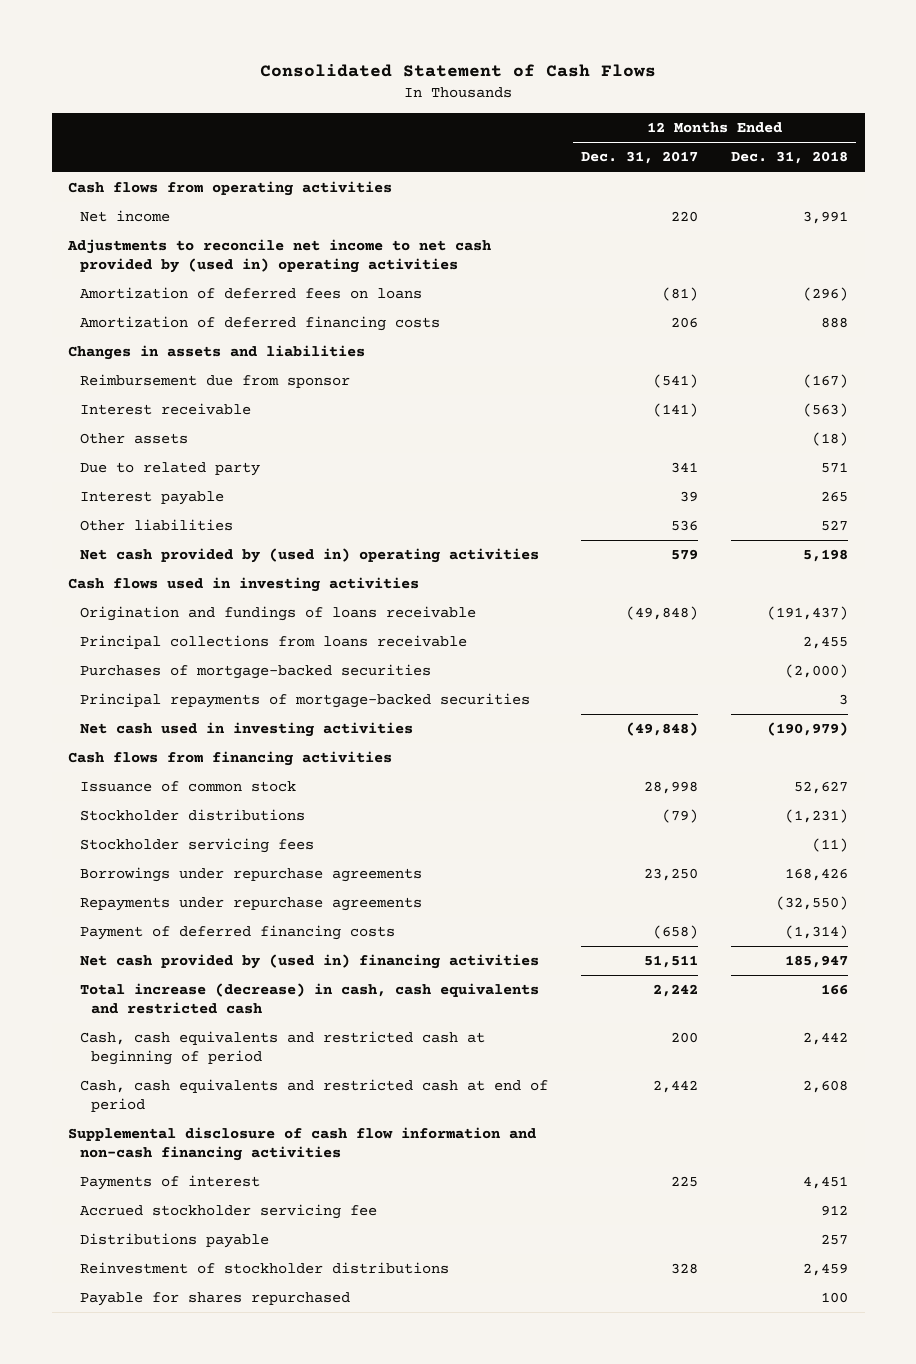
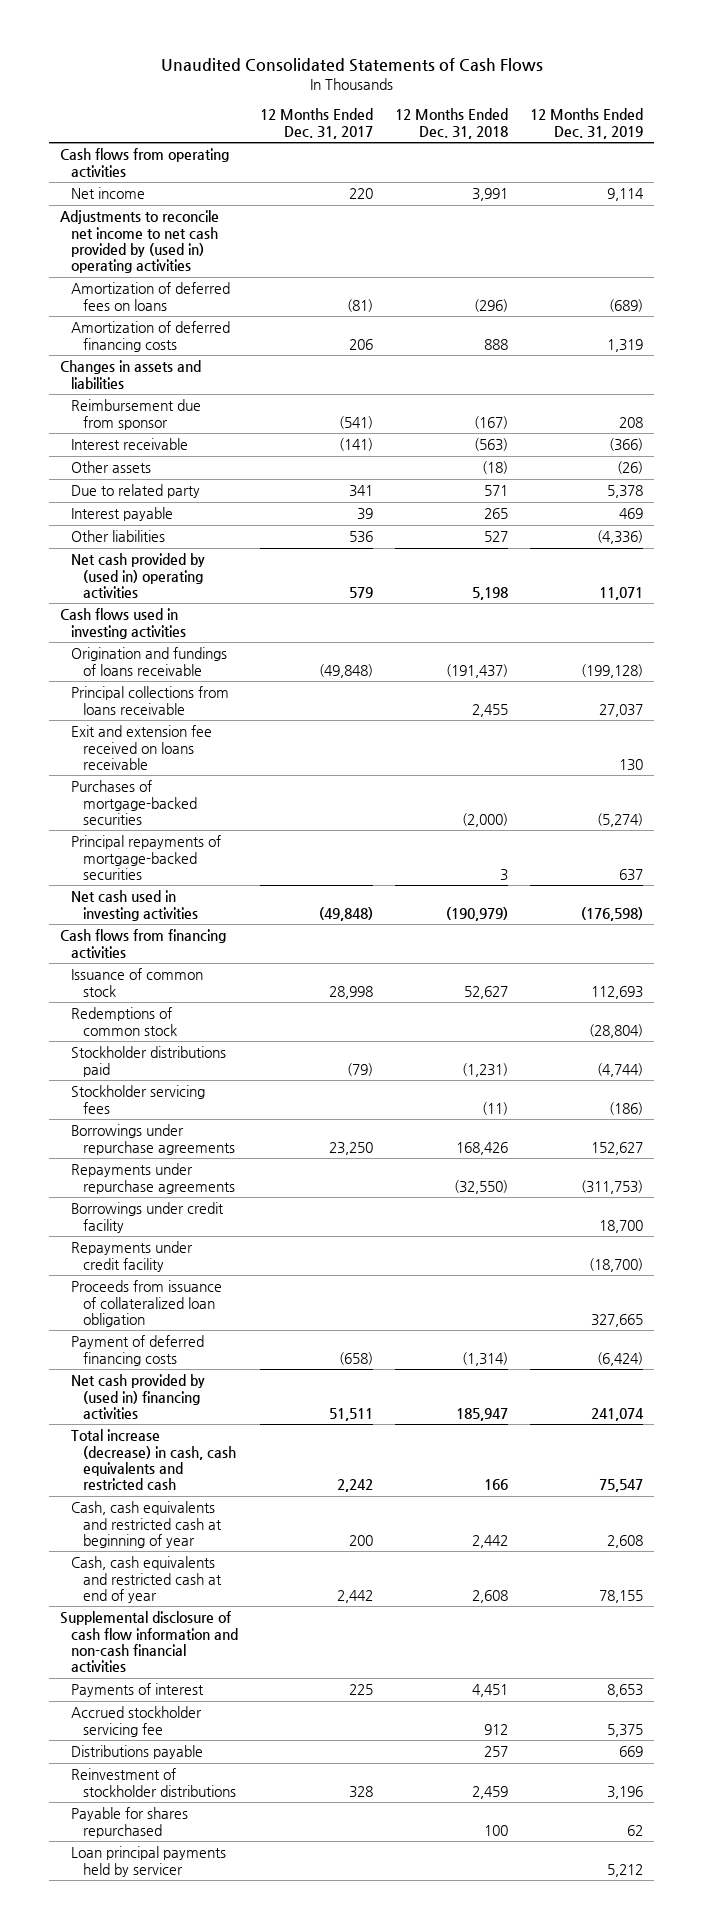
[260,63,657,77] Consolidated Statement of Cash Flows -> [160,58,543,73] Unaudited Consolidated Statements of Cash Flows
none -> [530,108,644,139] 12 Months Ended Dec. 31, 2019
none -> [71,725,213,770] Exit and extension fee received on loans receivable
none -> [71,1007,178,1036] Redemptions of common stock
[79,809,305,822] Stockholder distributions -> [71,1046,227,1077] Stockholder distributions paid
none -> [71,1202,225,1233] Borrowings under credit facility
none -> [71,1241,194,1272] Repayments under credit facility
none -> [71,1280,223,1327] Proceeds from issuance of collateralized loan obligation
[79,1031,485,1065] Cash, cash equivalents and restricted cash at beginning of period -> [71,1501,223,1548] Cash, cash equivalents and restricted cash at beginning of year
[79,1079,548,1112] Cash, cash equivalents and restricted cash at end of period -> [71,1556,223,1603] Cash, cash equivalents and restricted cash at end of year
[68,1127,537,1161] Supplemental disclosure of cash flow information and non-cash financing activities -> [59,1611,239,1672] Supplemental disclosure of cash flow information and non-cash financial activities
none -> [71,1846,227,1877] Loan principal payments held by servicer

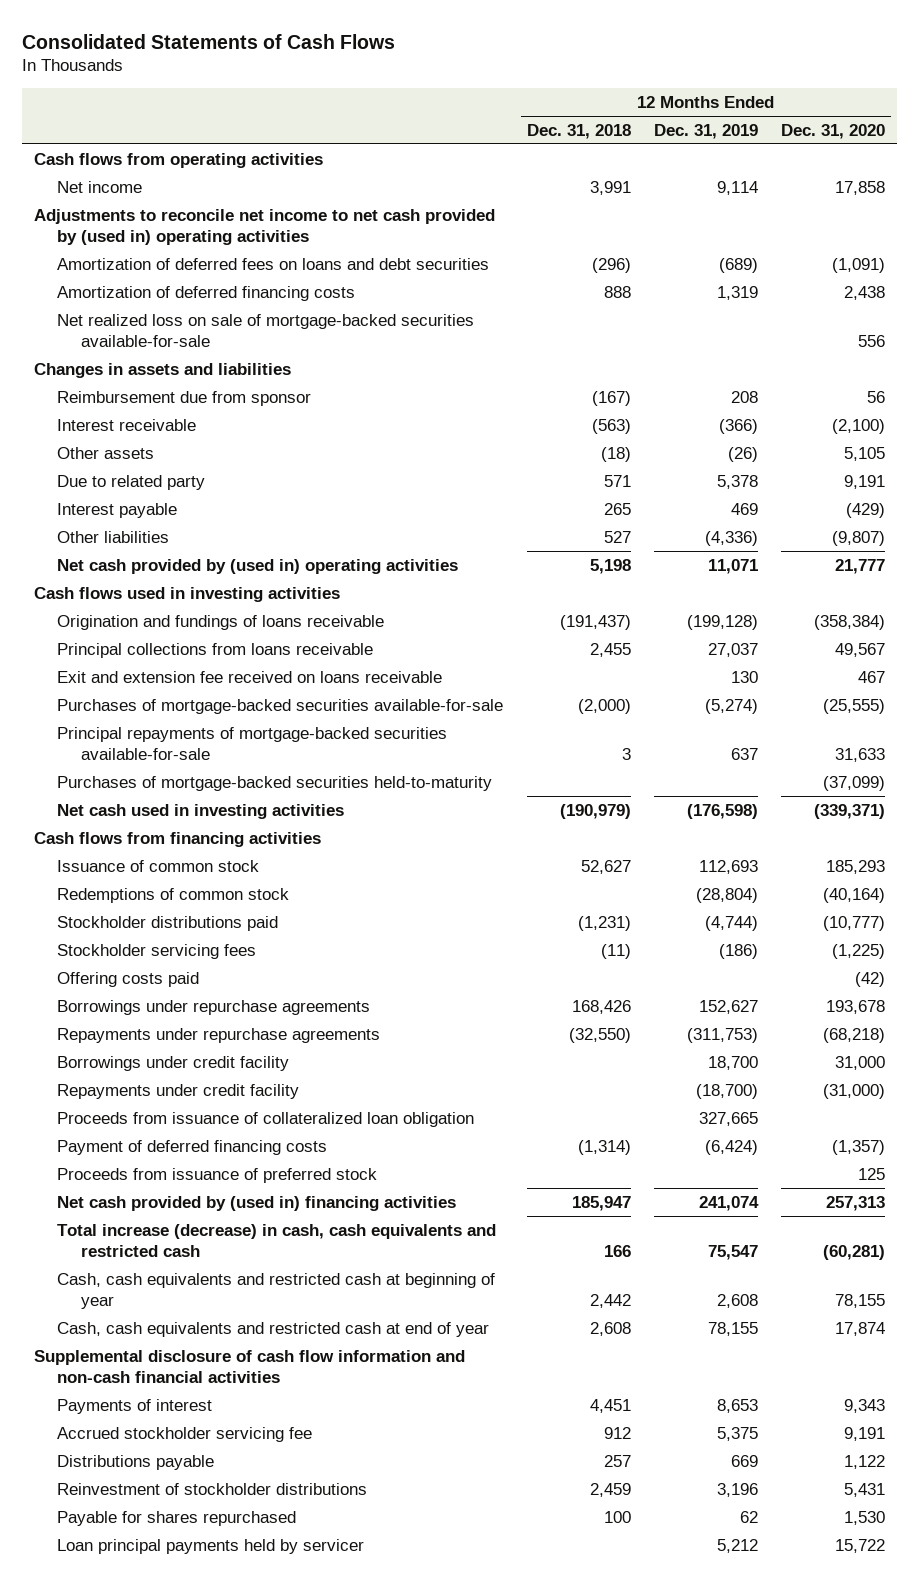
[160,58,543,73] Unaudited Consolidated Statements of Cash Flows -> [22,33,396,49] Consolidated Statements of Cash Flows
[260,108,374,139] 12 Months Ended Dec. 31, 2017 -> none
none -> [781,123,886,139] Dec. 31, 2020
[71,282,231,311] Amortization of deferred fees on loans -> [57,257,490,270] Amortization of deferred fees on loans and debt securities
none -> [57,313,475,347] Net realized loss on sale of mortgage-backed securities available-for-sale
[71,780,198,825] Purchases of mortgage-backed securities -> [57,698,504,714] Purchases of mortgage-backed securities available-for-sale
[71,835,222,880] Principal repayments of mortgage-backed securities -> [57,726,448,760] Principal repayments of mortgage-backed securities available-for-sale
none -> [57,775,493,791] Purchases of mortgage-backed securities held-to-maturity
none -> [57,971,200,987] Offering costs paid
none -> [57,1167,378,1183] Proceeds from issuance of preferred stock

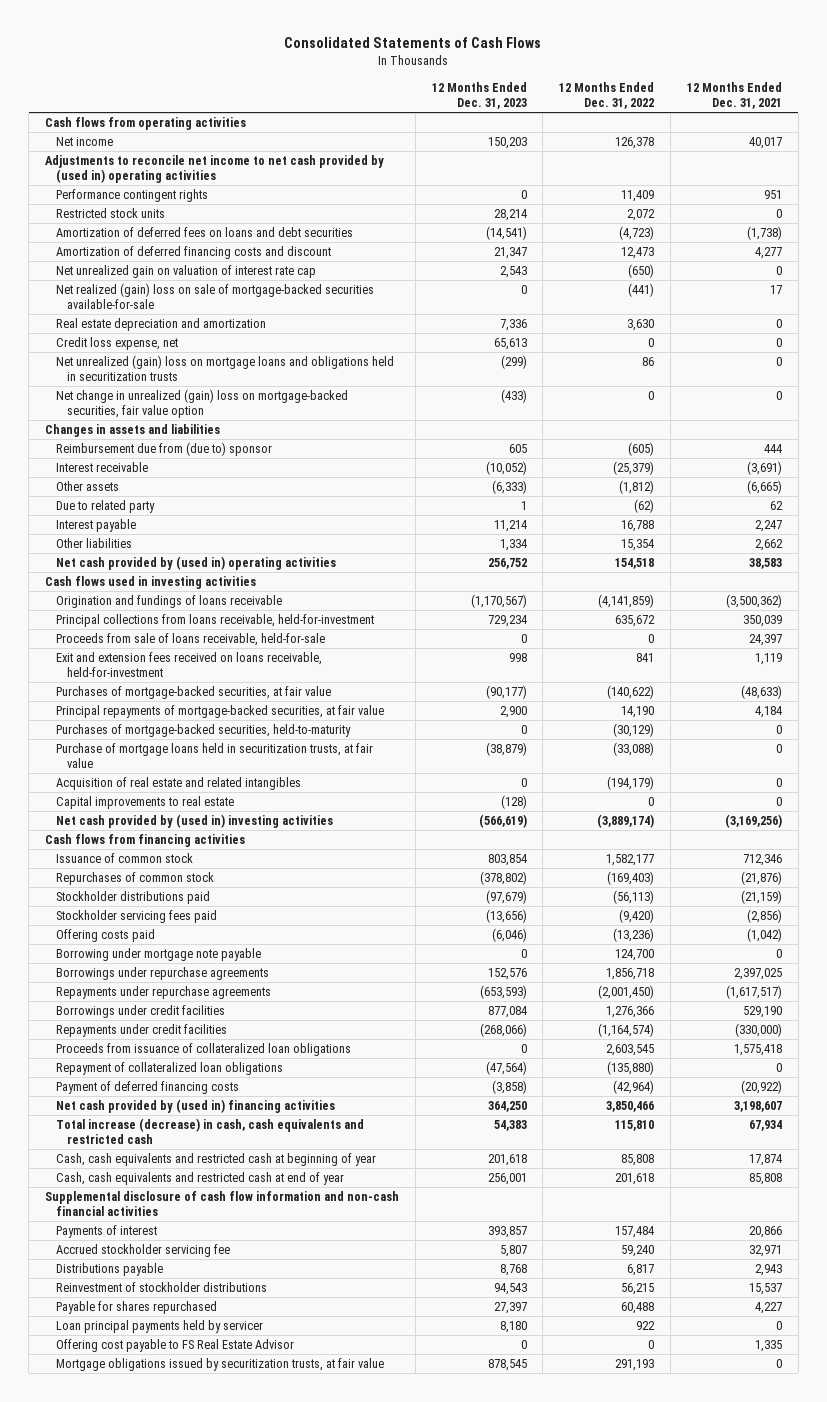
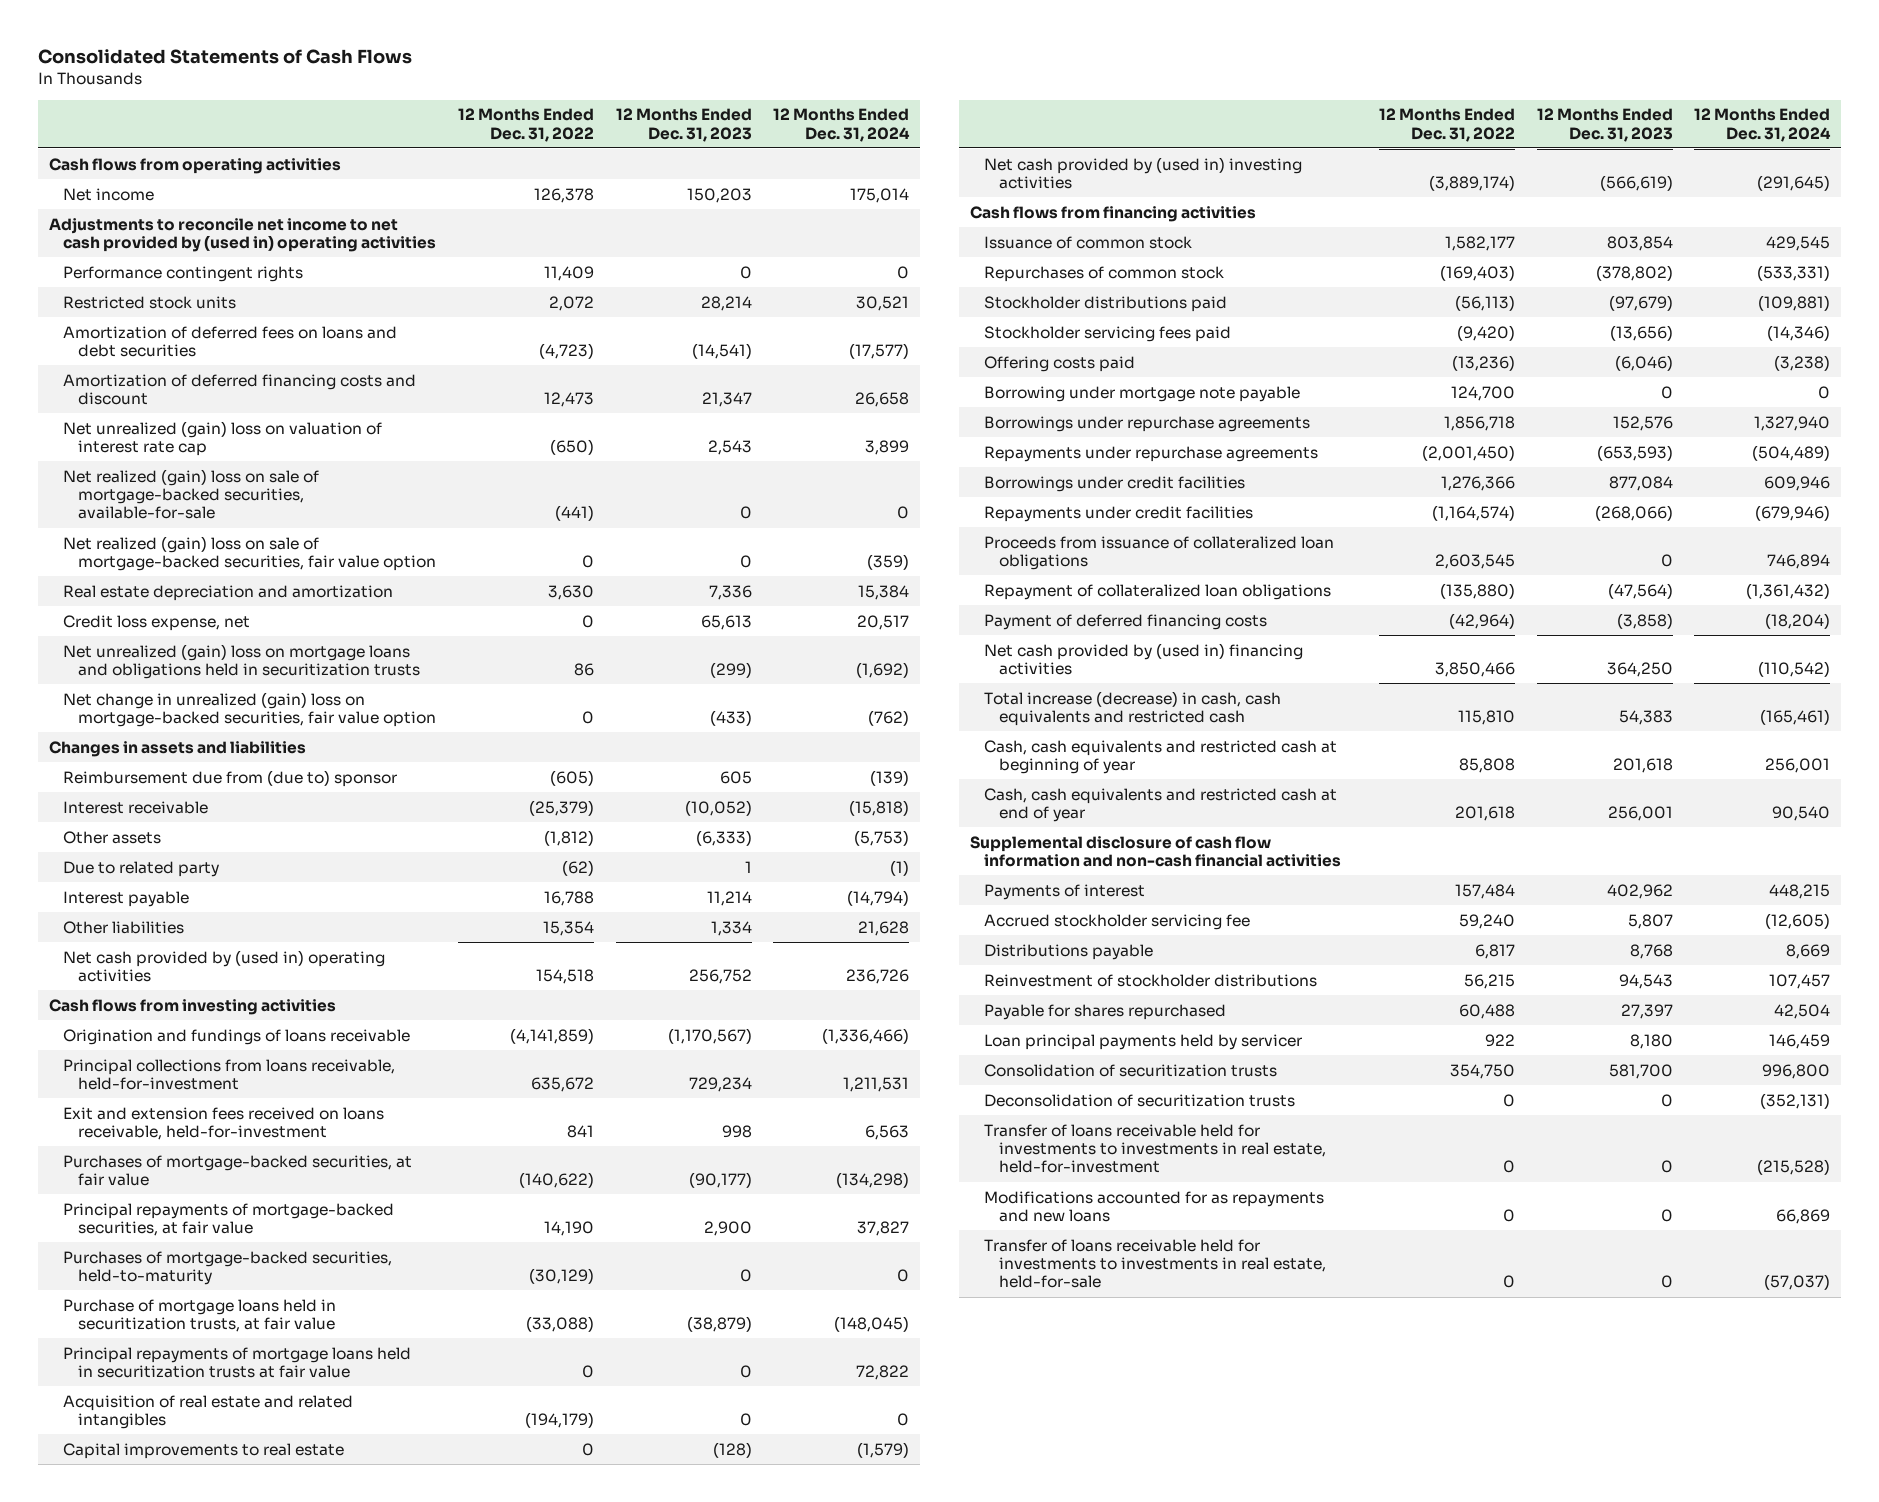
[686,81,782,110] 12 Months Ended Dec. 31, 2021 -> none
none -> [773,108,911,142] 12 Months Ended Dec. 31, 2024
[55,265,316,279] Net unrealized gain on valuation of interest rate cap -> [63,420,383,457] Net unrealized (gain) loss on valuation of interest rate cap
none -> [63,468,320,520] Net realized (gain) loss on sale of mortgage-backed securities, available-for-sale
[55,283,374,310] Net realized (gain) loss on sale of mortgage-backed securities available-for-sale -> [63,535,436,572] Net realized (gain) loss on sale of mortgage-backed securities, fair value option
[628,283,655,298] (441) -> [581,555,594,569] 0
[44,576,256,590] Cash flows used in investing activities -> [49,998,337,1015] Cash flows from investing activities
[55,633,325,647] Proceeds from sale of loans receivable, held-for-sale -> none
none -> [63,1346,412,1379] Principal repayments of mortgage loans held in securitization trusts at fair value
[487,1226,527,1239] 393,857 -> [1606,883,1673,899] 402,962
[55,1339,294,1353] Offering cost payable to FS Real Estate Advisor -> none
[55,1358,384,1372] Mortgage obligations issued by securitization trusts, at fair value -> none
none -> [984,1063,1278,1077] Consolidation of securitization trusts
none -> [984,1093,1296,1107] Deconsolidation of securitization trusts
none -> [984,1123,1326,1174] Transfer of loans receivable held for investments to investments in real estate, held-for-investment
none -> [984,1190,1325,1223] Modifications accounted for as repayments and new loans
none -> [984,1238,1326,1289] Transfer of loans receivable held for investments to investments in real estate, held-for-sale

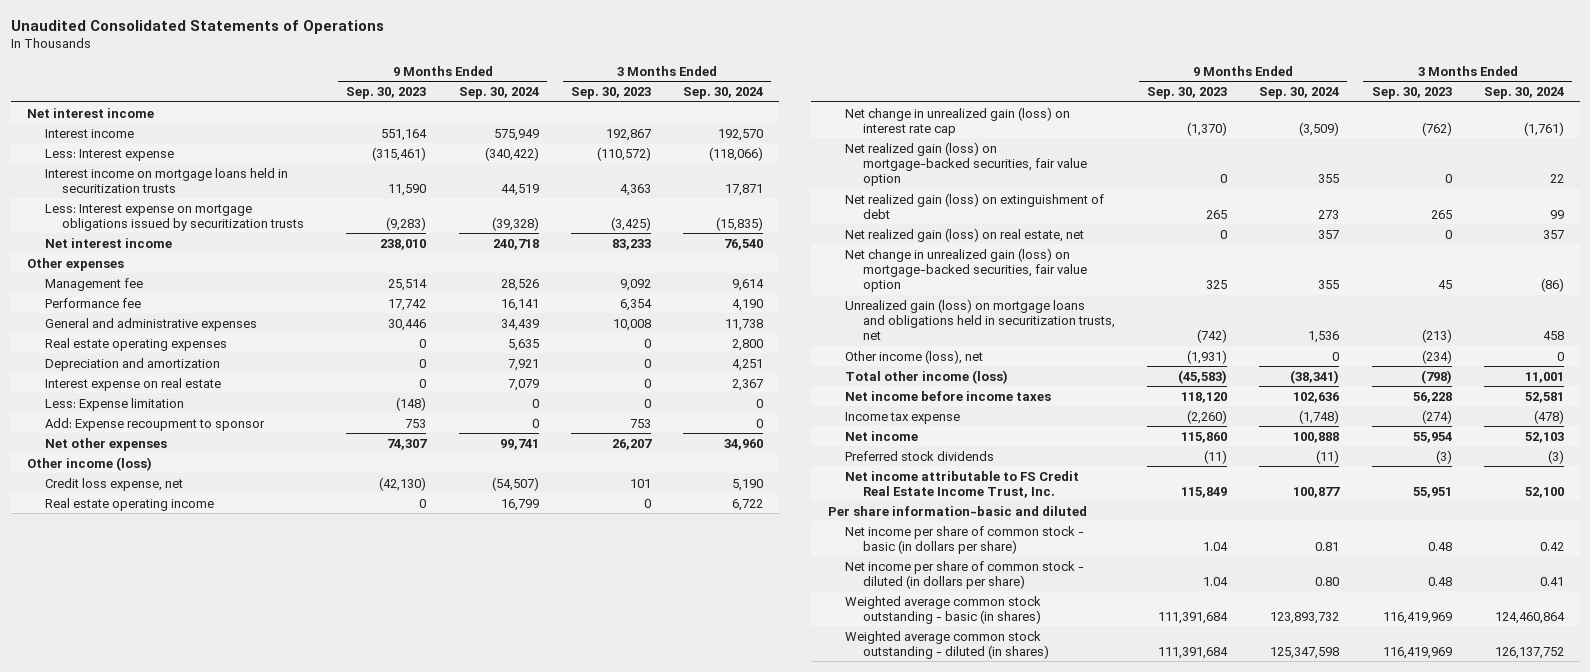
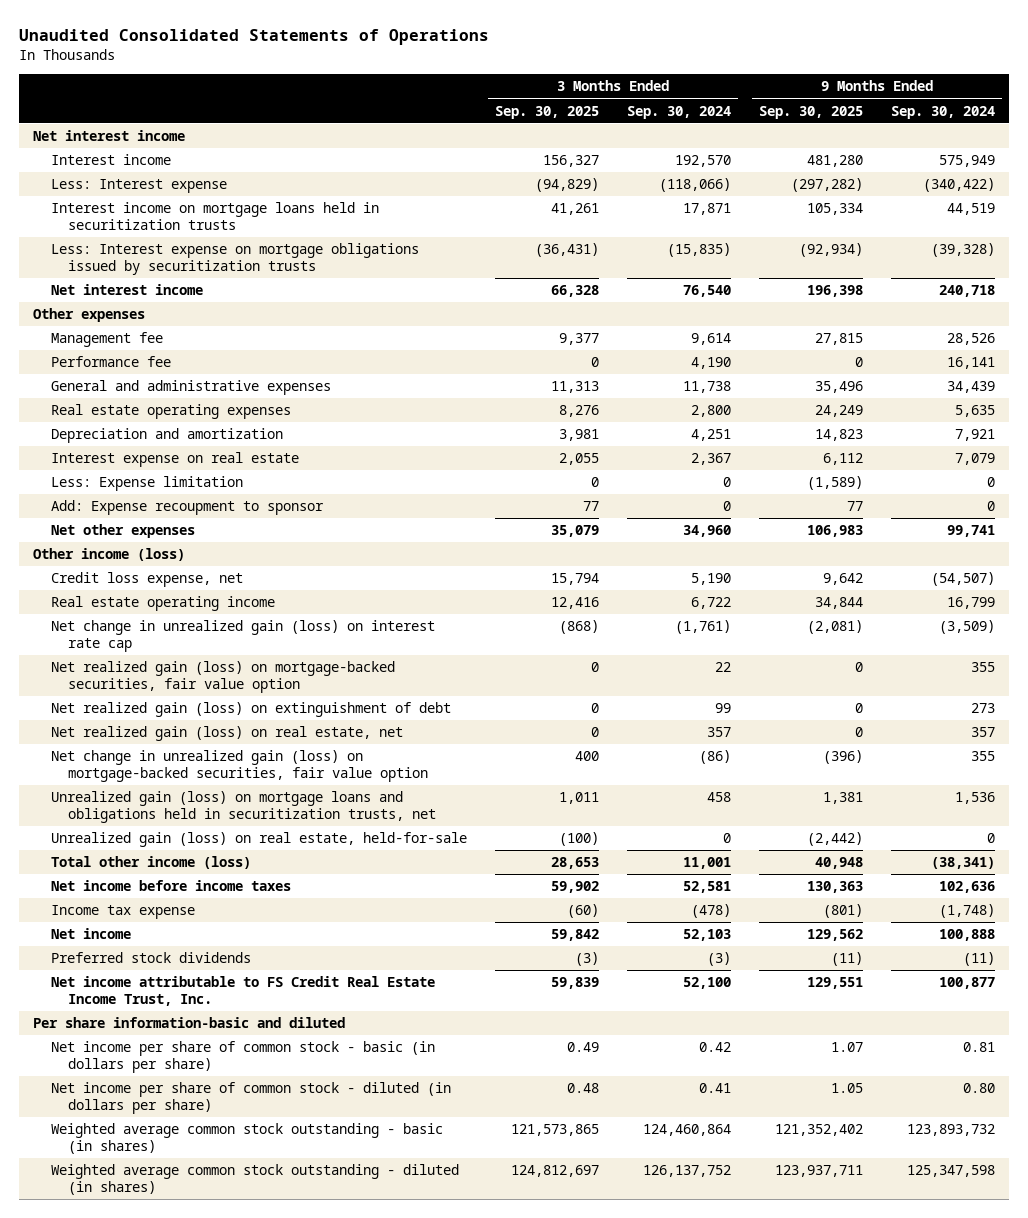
[346,87,427,100] Sep. 30, 2023 -> none
[570,87,651,100] Sep. 30, 2023 -> none
none -> [494,105,599,119] Sep. 30, 2025
none -> [758,105,863,119] Sep. 30, 2025
[845,349,984,364] Other income (loss), net -> none
none -> [50,832,467,848] Unrealized gain (loss) on real estate, held-for-sale

